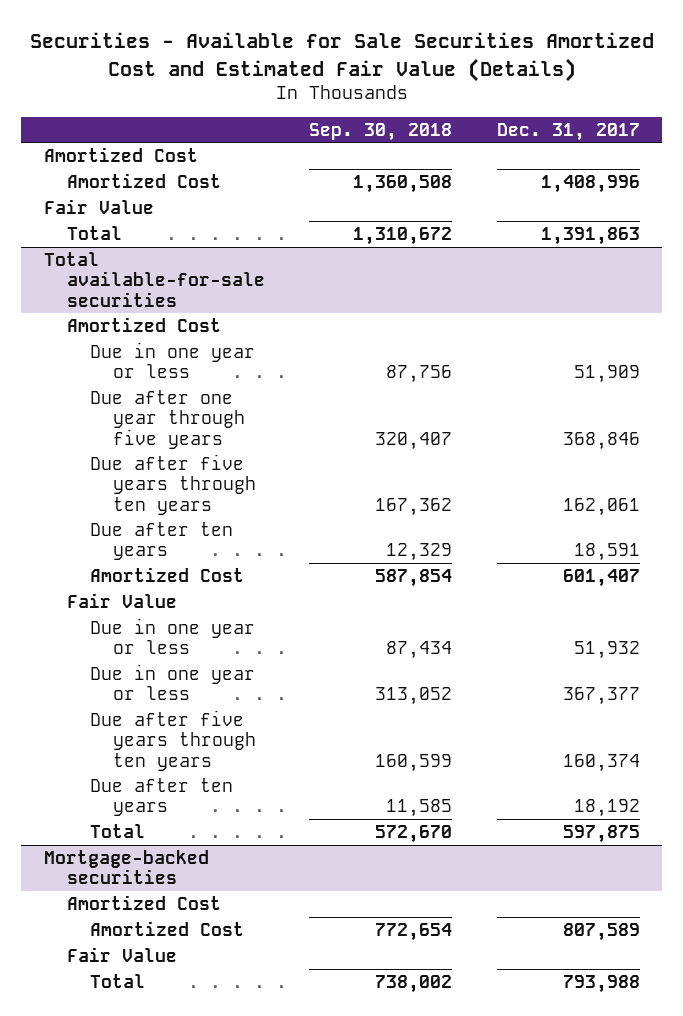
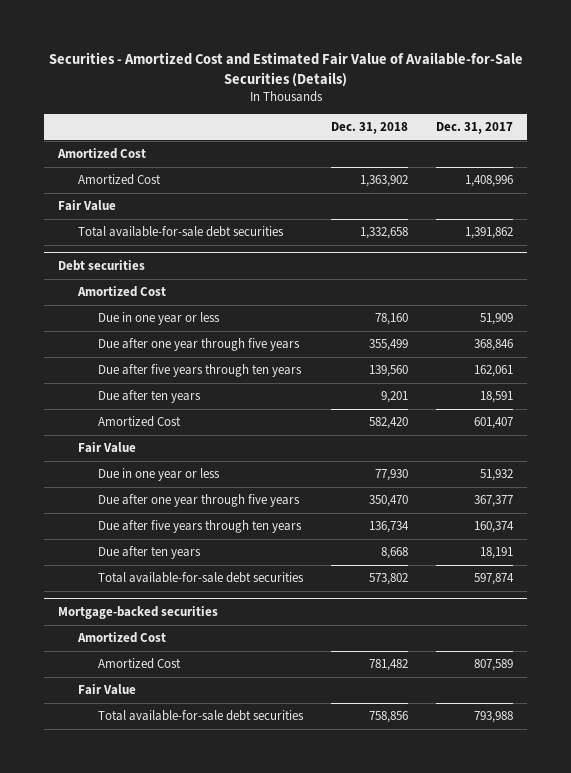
[29,32,654,82] Securities - Available for Sale Securities Amortized Cost and Estimated Fair Value (Details) -> [48,52,523,87] Securities - Amortized Cost and Estimated Fair Value of Available-for-Sale Securities (Details)
[309,122,453,141] Sep. 30, 2018 -> none
none -> [331,122,409,135] Dec. 31, 2018
[66,225,122,240] Total -> none
none -> [78,226,285,238] Total available-for-sale debt securities
[43,251,265,307] Total available-for-sale securities -> [58,260,146,272] Debt securities
[89,663,255,701] Due in one year or less -> [98,494,301,508] Due after one year through five years
[89,823,145,838] Total -> none
[573,799,640,818] 18,192 -> [479,547,513,560] 18,191
none -> [98,572,305,584] Total available-for-sale debt securities
[89,973,145,988] Total -> [98,710,305,722] Total available-for-sale debt securities

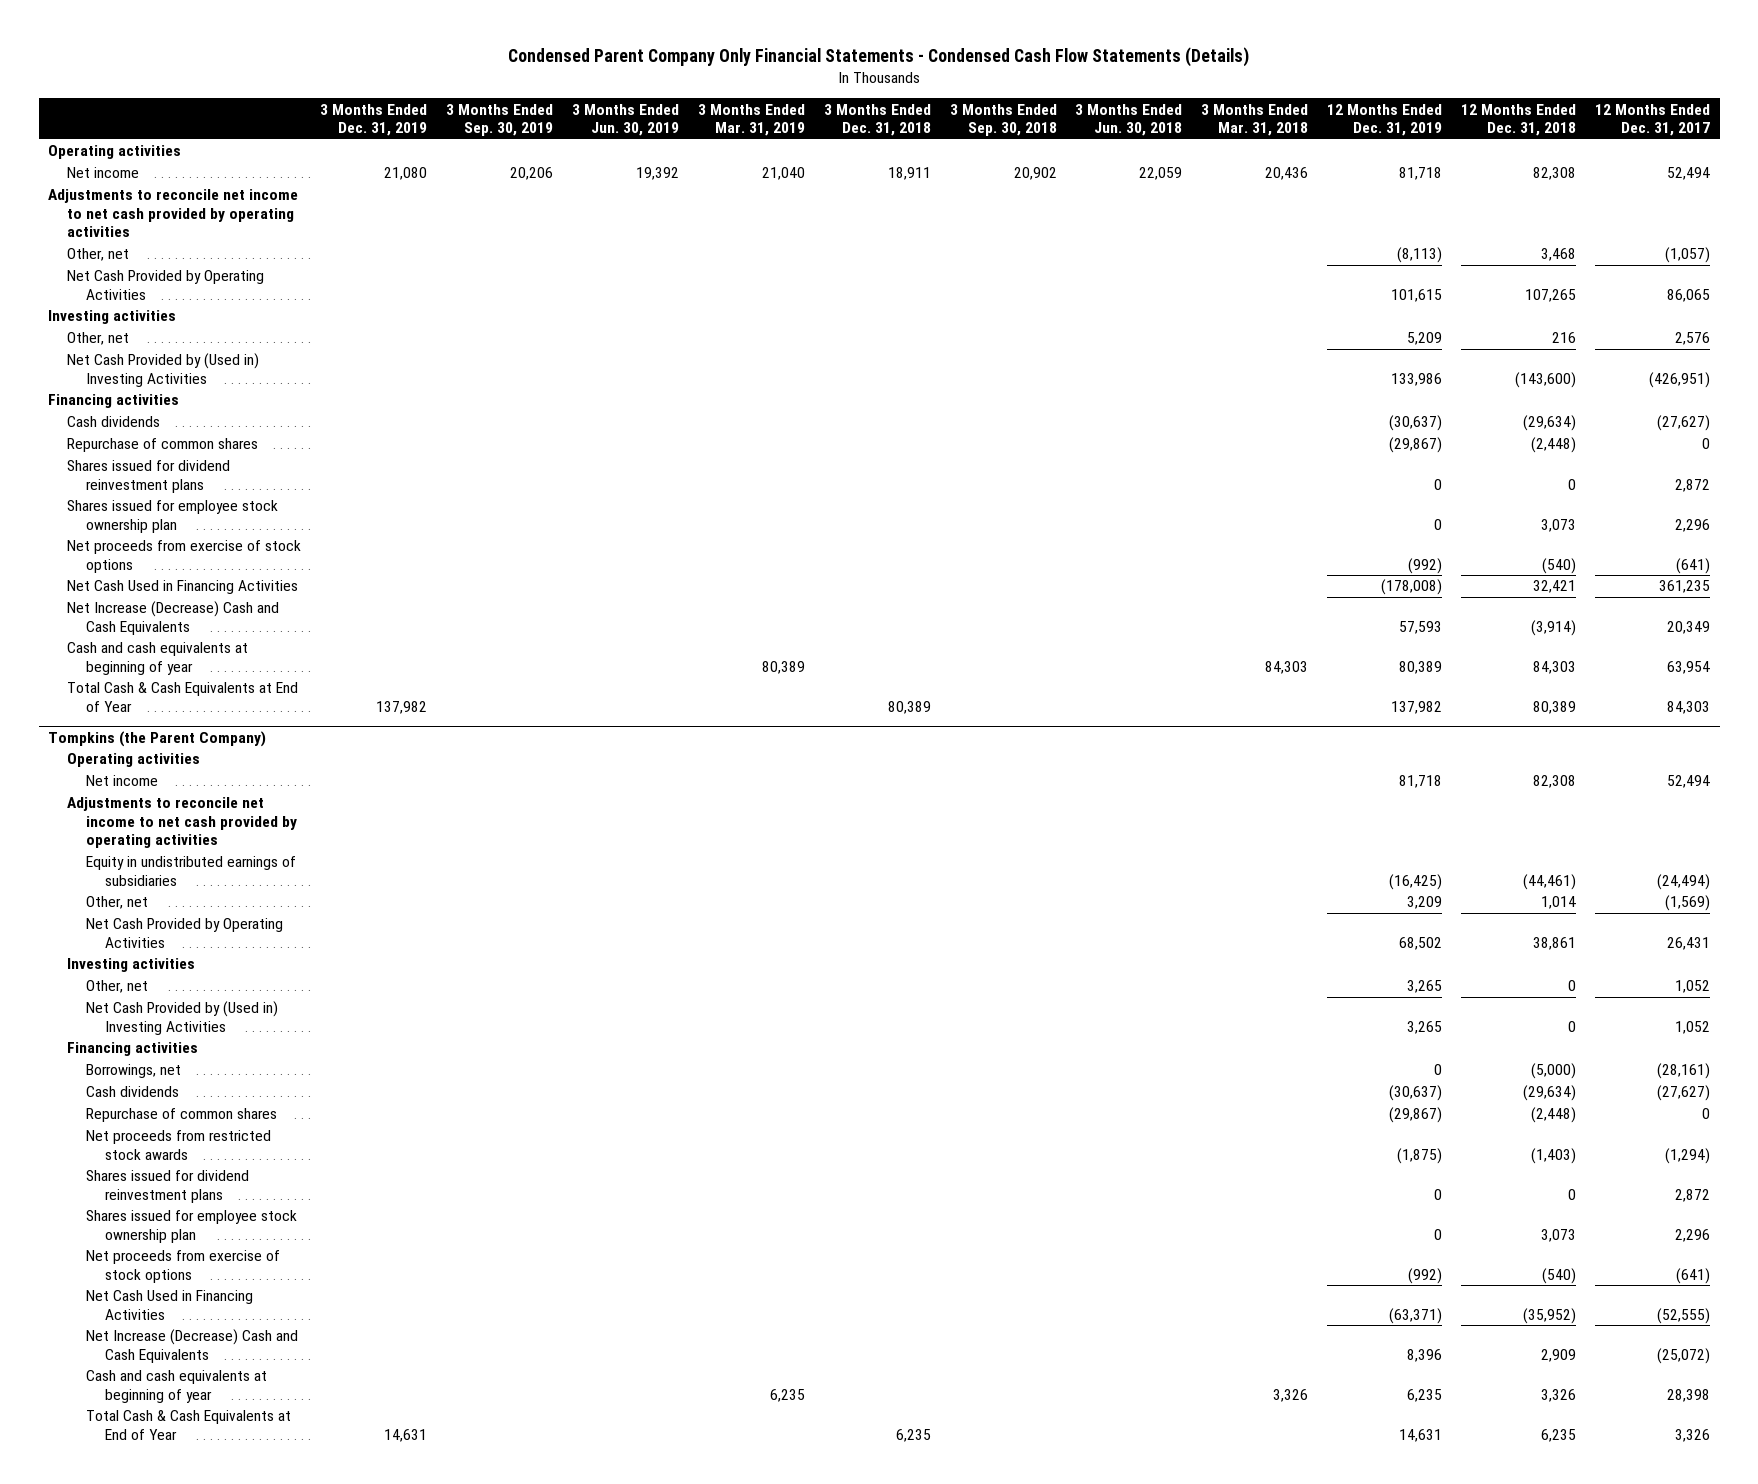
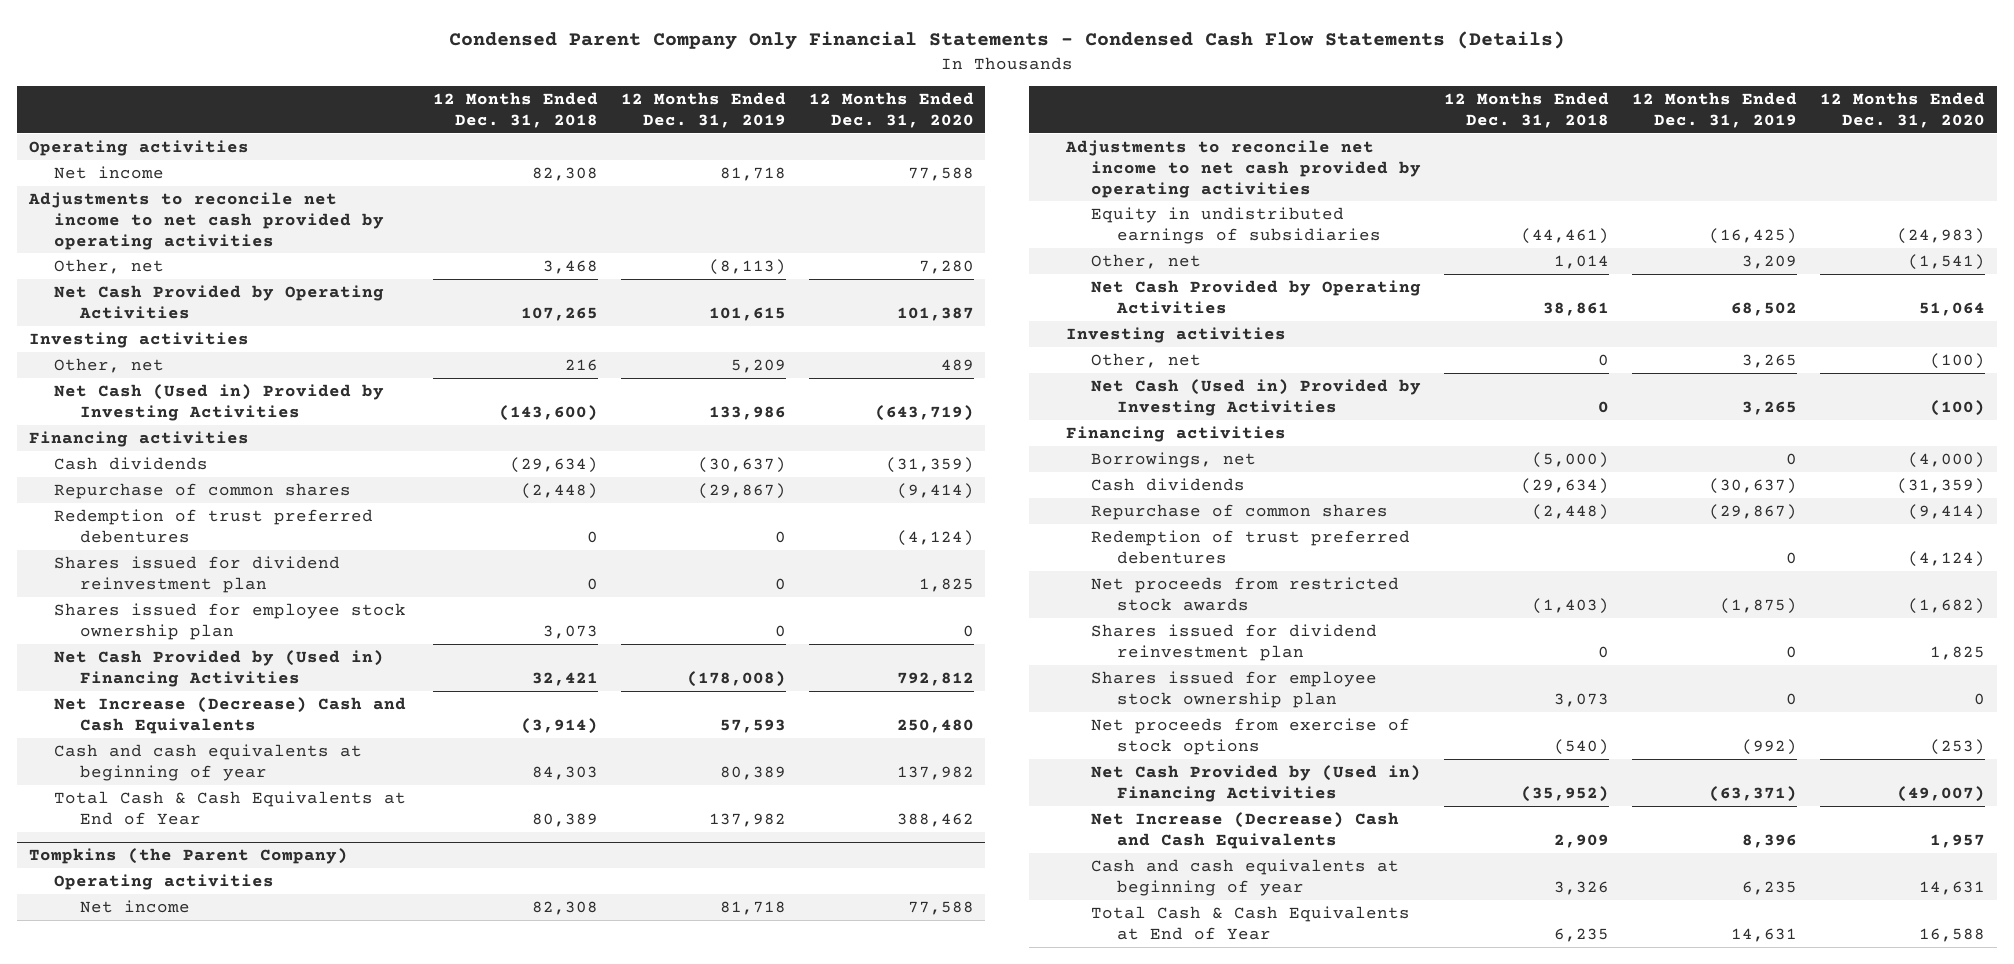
[319,103,427,137] 3 Months Ended Dec. 31, 2019 -> none
[445,103,553,137] 3 Months Ended Sep. 30, 2019 -> none
[571,103,679,137] 3 Months Ended Jun. 30, 2019 -> none
[697,103,805,137] 3 Months Ended Mar. 31, 2019 -> none
[823,103,931,137] 3 Months Ended Dec. 31, 2018 -> none
[949,103,1057,137] 3 Months Ended Sep. 30, 2018 -> none
[1075,103,1183,137] 3 Months Ended Jun. 30, 2018 -> none
[1201,103,1309,137] 3 Months Ended Mar. 31, 2018 -> none
[1595,103,1711,137] 12 Months Ended Dec. 31, 2017 -> none
none -> [808,92,974,129] 12 Months Ended Dec. 31, 2020
[67,353,260,387] Net Cash Provided by (Used in) Investing Activities -> [54,384,385,421] Net Cash (Used in) Provided by Investing Activities
none -> [54,509,374,543] Redemption of trust preferred debentures
[67,460,231,493] Shares issued for dividend reinvestment plans -> [54,556,341,593] Shares issued for dividend reinvestment plan
[67,540,302,573] Net proceeds from exercise of stock options -> none
[67,580,299,595] Net Cash Used in Financing Activities -> [54,650,385,687] Net Cash Provided by (Used in) Financing Activities
[86,1001,279,1035] Net Cash Provided by (Used in) Investing Activities -> [1091,379,1422,416] Net Cash (Used in) Provided by Investing Activities
none -> [1091,530,1411,564] Redemption of trust preferred debentures
[86,1170,250,1203] Shares issued for dividend reinvestment plans -> [1091,624,1378,661] Shares issued for dividend reinvestment plan
[86,1290,254,1320] Net Cash Used in Financing Activities -> [1091,765,1422,802] Net Cash Provided by (Used in) Financing Activities

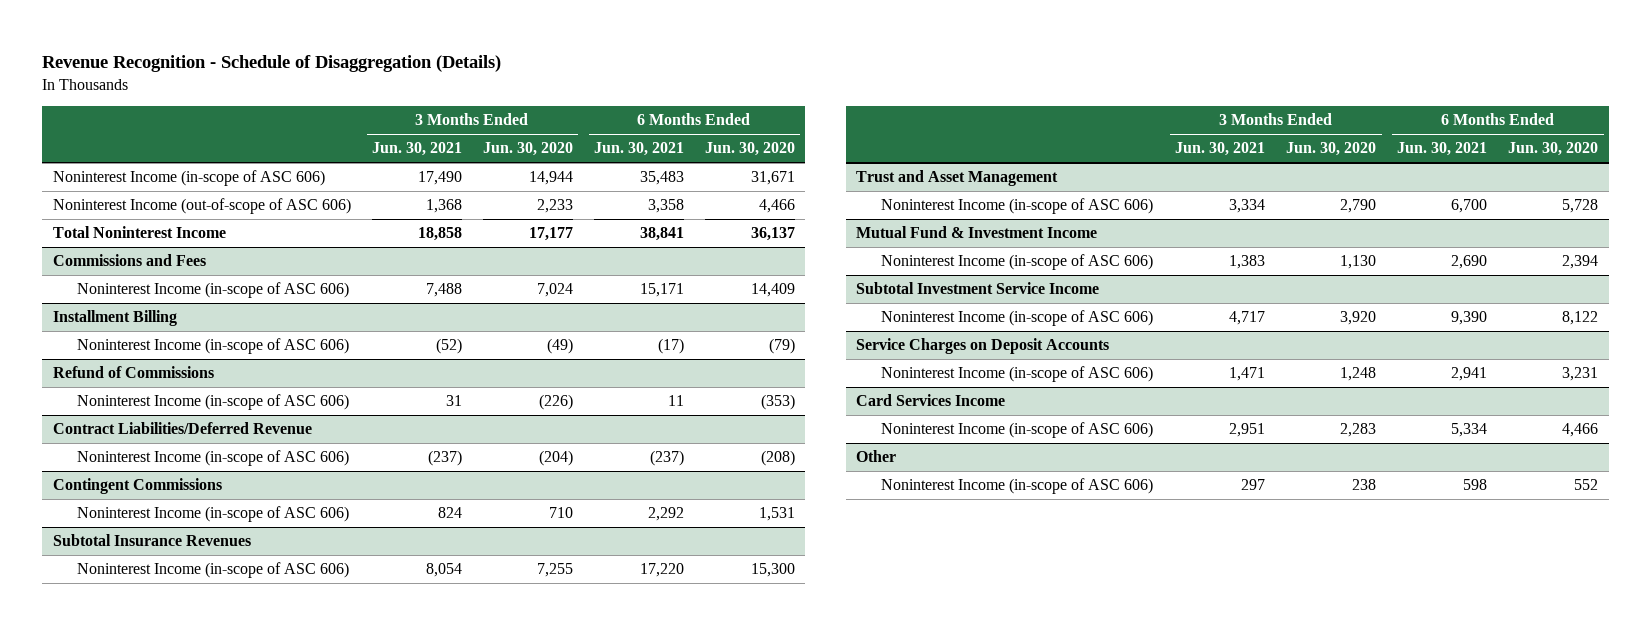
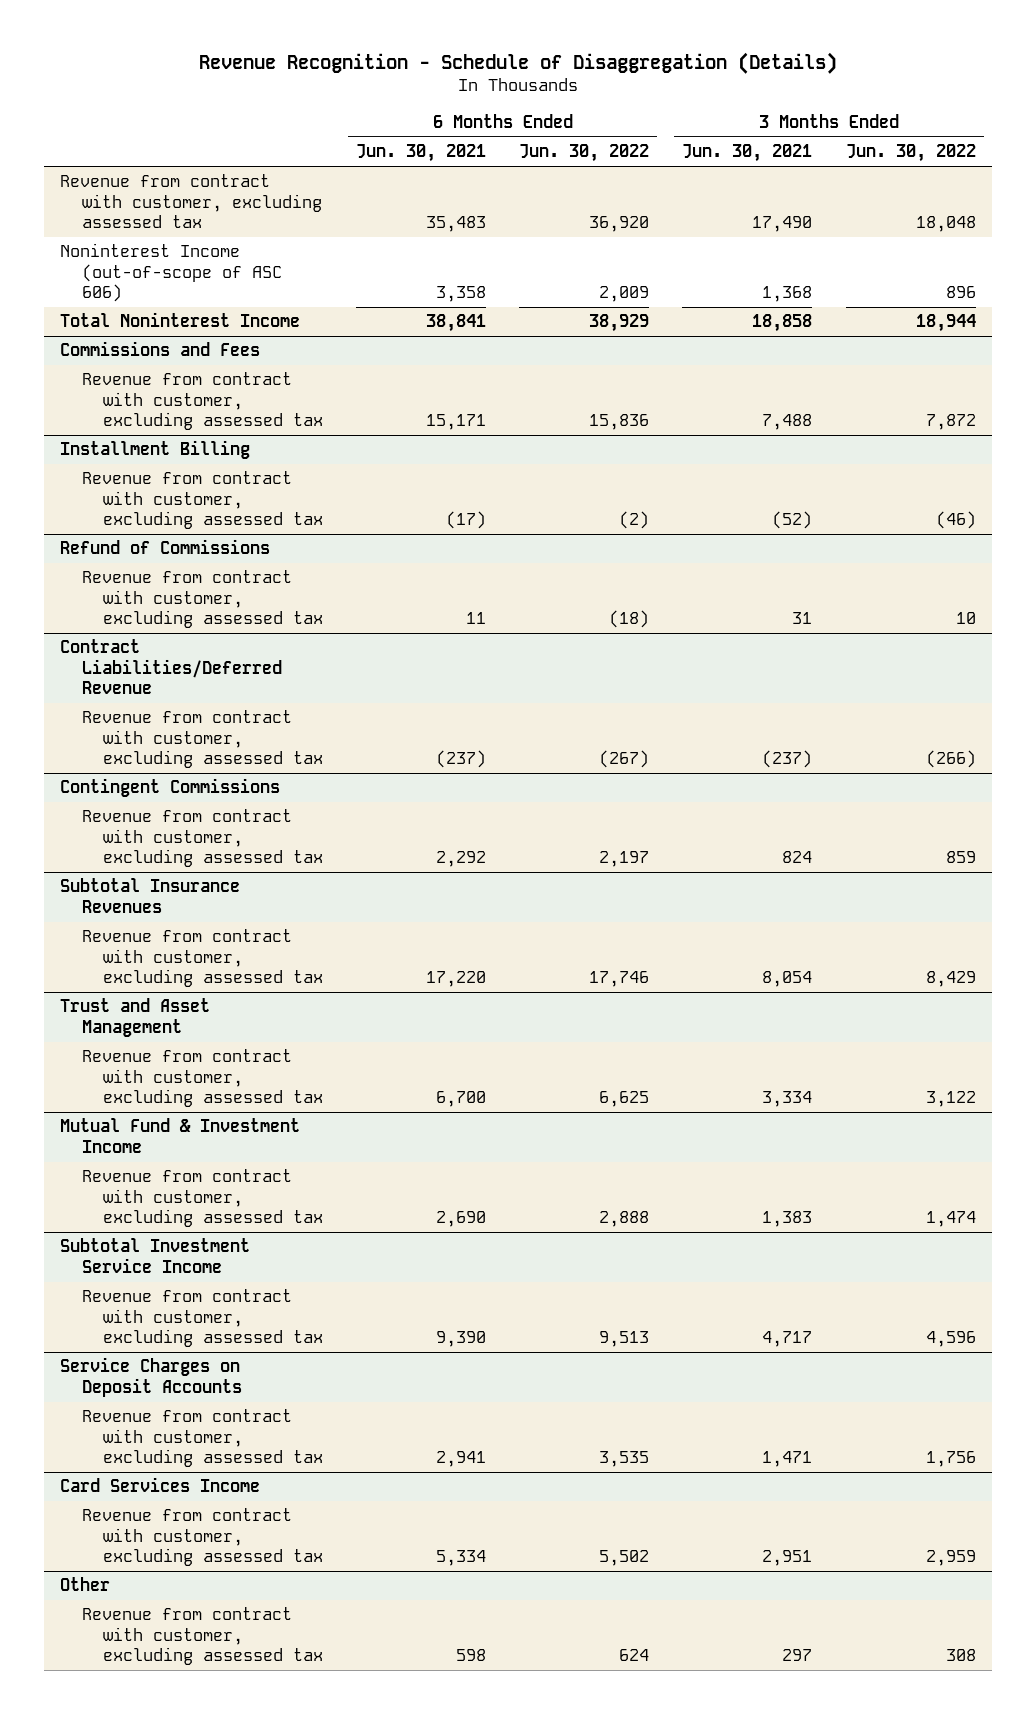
[482,142,573,157] Jun. 30, 2020 -> none
[704,142,795,157] Jun. 30, 2020 -> none
none -> [519,144,650,163] Jun. 30, 2022
none -> [845,144,976,163] Jun. 30, 2022
[52,170,325,187] Noninterest Income (in-scope of ASC 606) -> [60,174,322,229] Revenue from contract with customer, excluding assessed tax
[76,282,349,299] Noninterest Income (in-scope of ASC 606) -> [81,372,323,431] Revenue from contract with customer, excluding assessed tax
[76,338,349,355] Noninterest Income (in-scope of ASC 606) -> [81,471,323,530] Revenue from contract with customer, excluding assessed tax
[76,394,349,411] Noninterest Income (in-scope of ASC 606) -> [81,570,323,629] Revenue from contract with customer, excluding assessed tax
[76,450,349,467] Noninterest Income (in-scope of ASC 606) -> [81,710,323,769] Revenue from contract with customer, excluding assessed tax
[76,506,349,523] Noninterest Income (in-scope of ASC 606) -> [81,809,323,868] Revenue from contract with customer, excluding assessed tax
[76,562,349,579] Noninterest Income (in-scope of ASC 606) -> [81,929,323,988] Revenue from contract with customer, excluding assessed tax
[880,198,1153,215] Noninterest Income (in-scope of ASC 606) -> [81,1049,323,1108] Revenue from contract with customer, excluding assessed tax
[880,254,1153,271] Noninterest Income (in-scope of ASC 606) -> [81,1169,323,1228] Revenue from contract with customer, excluding assessed tax
[880,310,1153,327] Noninterest Income (in-scope of ASC 606) -> [81,1289,323,1348] Revenue from contract with customer, excluding assessed tax
[880,366,1153,383] Noninterest Income (in-scope of ASC 606) -> [81,1409,323,1468] Revenue from contract with customer, excluding assessed tax
[880,422,1153,439] Noninterest Income (in-scope of ASC 606) -> [81,1508,323,1567] Revenue from contract with customer, excluding assessed tax
[880,478,1153,495] Noninterest Income (in-scope of ASC 606) -> [81,1607,323,1666] Revenue from contract with customer, excluding assessed tax

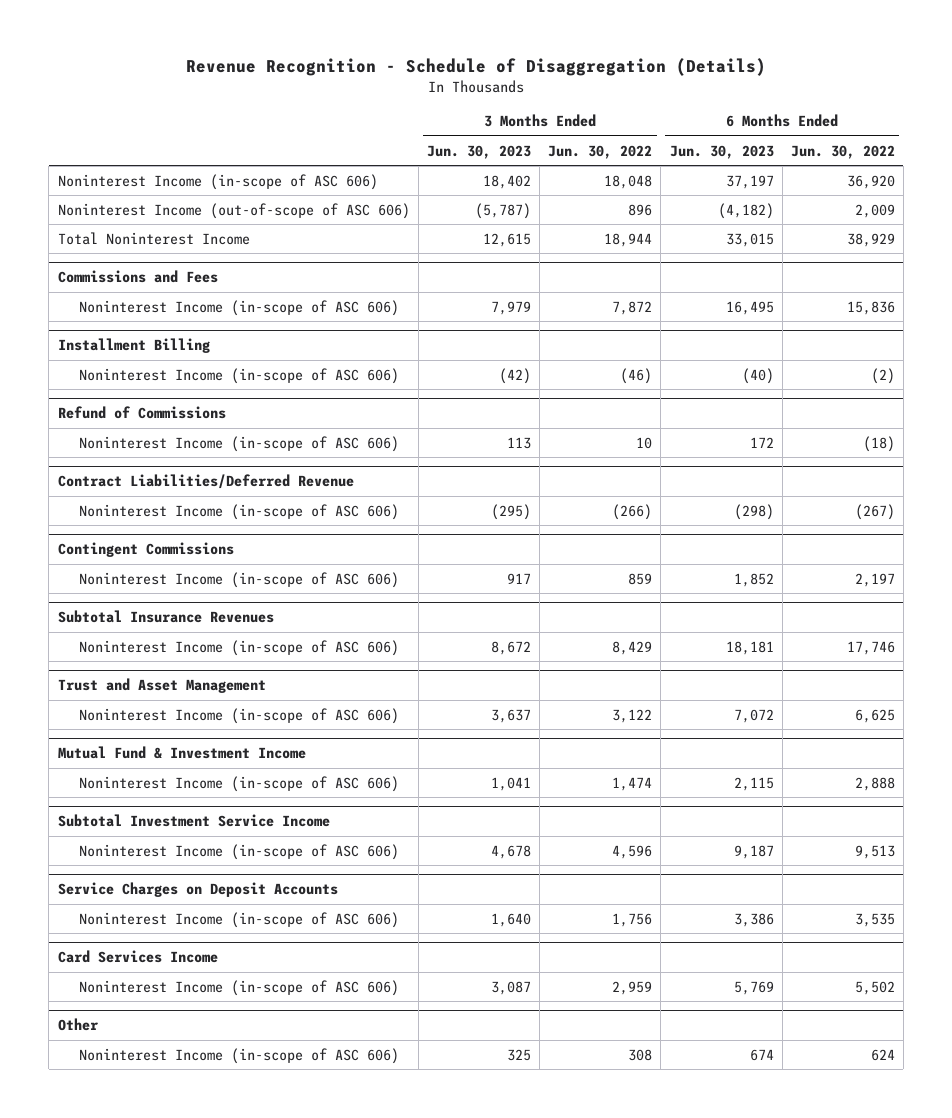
[355,144,486,163] Jun. 30, 2021 -> none
[682,144,813,163] Jun. 30, 2021 -> none
none -> [426,144,531,159] Jun. 30, 2023
none -> [669,144,774,159] Jun. 30, 2023
[60,174,322,229] Revenue from contract with customer, excluding assessed tax -> [57,173,378,190] Noninterest Income (in-scope of ASC 606)
[81,372,323,431] Revenue from contract with customer, excluding assessed tax -> [78,299,399,316] Noninterest Income (in-scope of ASC 606)
[81,471,323,530] Revenue from contract with customer, excluding assessed tax -> [78,367,399,384] Noninterest Income (in-scope of ASC 606)
[81,570,323,629] Revenue from contract with customer, excluding assessed tax -> [78,435,399,452] Noninterest Income (in-scope of ASC 606)
[81,710,323,769] Revenue from contract with customer, excluding assessed tax -> [78,503,399,520] Noninterest Income (in-scope of ASC 606)
[81,809,323,868] Revenue from contract with customer, excluding assessed tax -> [78,571,399,588] Noninterest Income (in-scope of ASC 606)
[81,929,323,988] Revenue from contract with customer, excluding assessed tax -> [78,639,399,656] Noninterest Income (in-scope of ASC 606)
[81,1049,323,1108] Revenue from contract with customer, excluding assessed tax -> [78,707,399,724] Noninterest Income (in-scope of ASC 606)
[81,1169,323,1228] Revenue from contract with customer, excluding assessed tax -> [78,775,399,792] Noninterest Income (in-scope of ASC 606)
[81,1289,323,1348] Revenue from contract with customer, excluding assessed tax -> [78,843,399,860] Noninterest Income (in-scope of ASC 606)
[81,1409,323,1468] Revenue from contract with customer, excluding assessed tax -> [78,911,399,928] Noninterest Income (in-scope of ASC 606)
[81,1508,323,1567] Revenue from contract with customer, excluding assessed tax -> [78,979,399,996] Noninterest Income (in-scope of ASC 606)
[81,1607,323,1666] Revenue from contract with customer, excluding assessed tax -> [78,1047,399,1064] Noninterest Income (in-scope of ASC 606)

